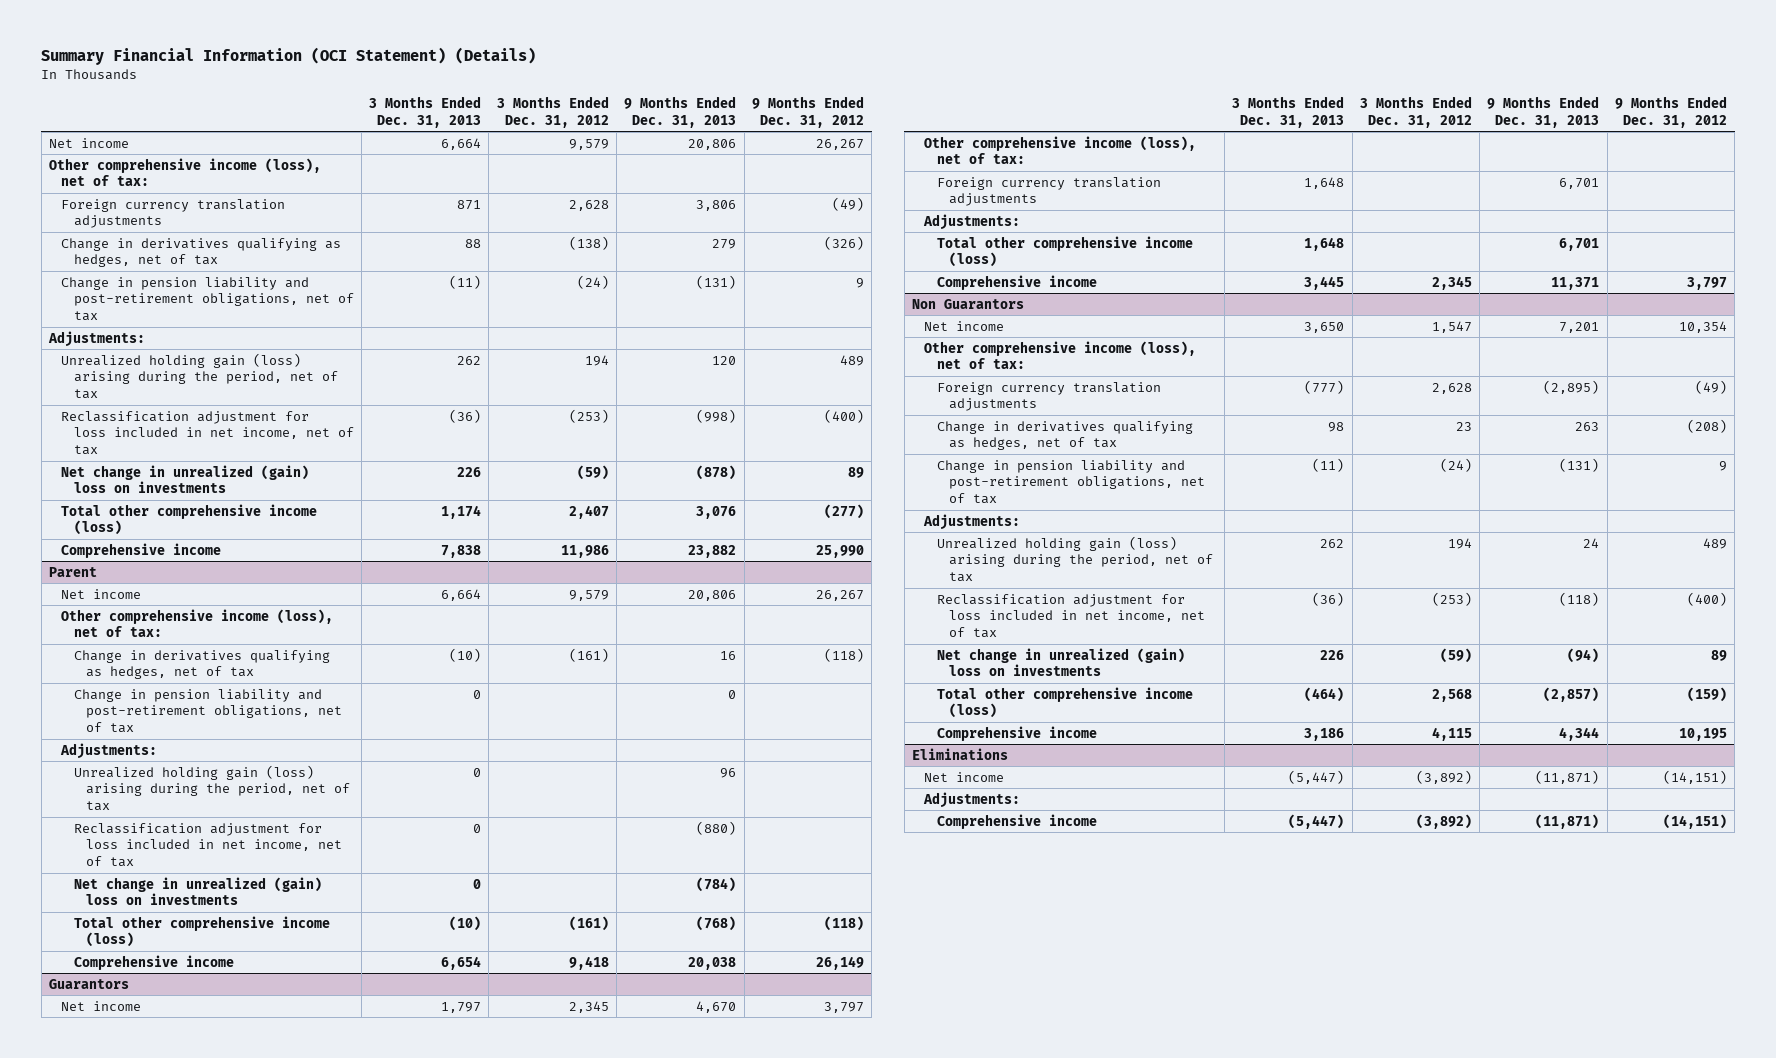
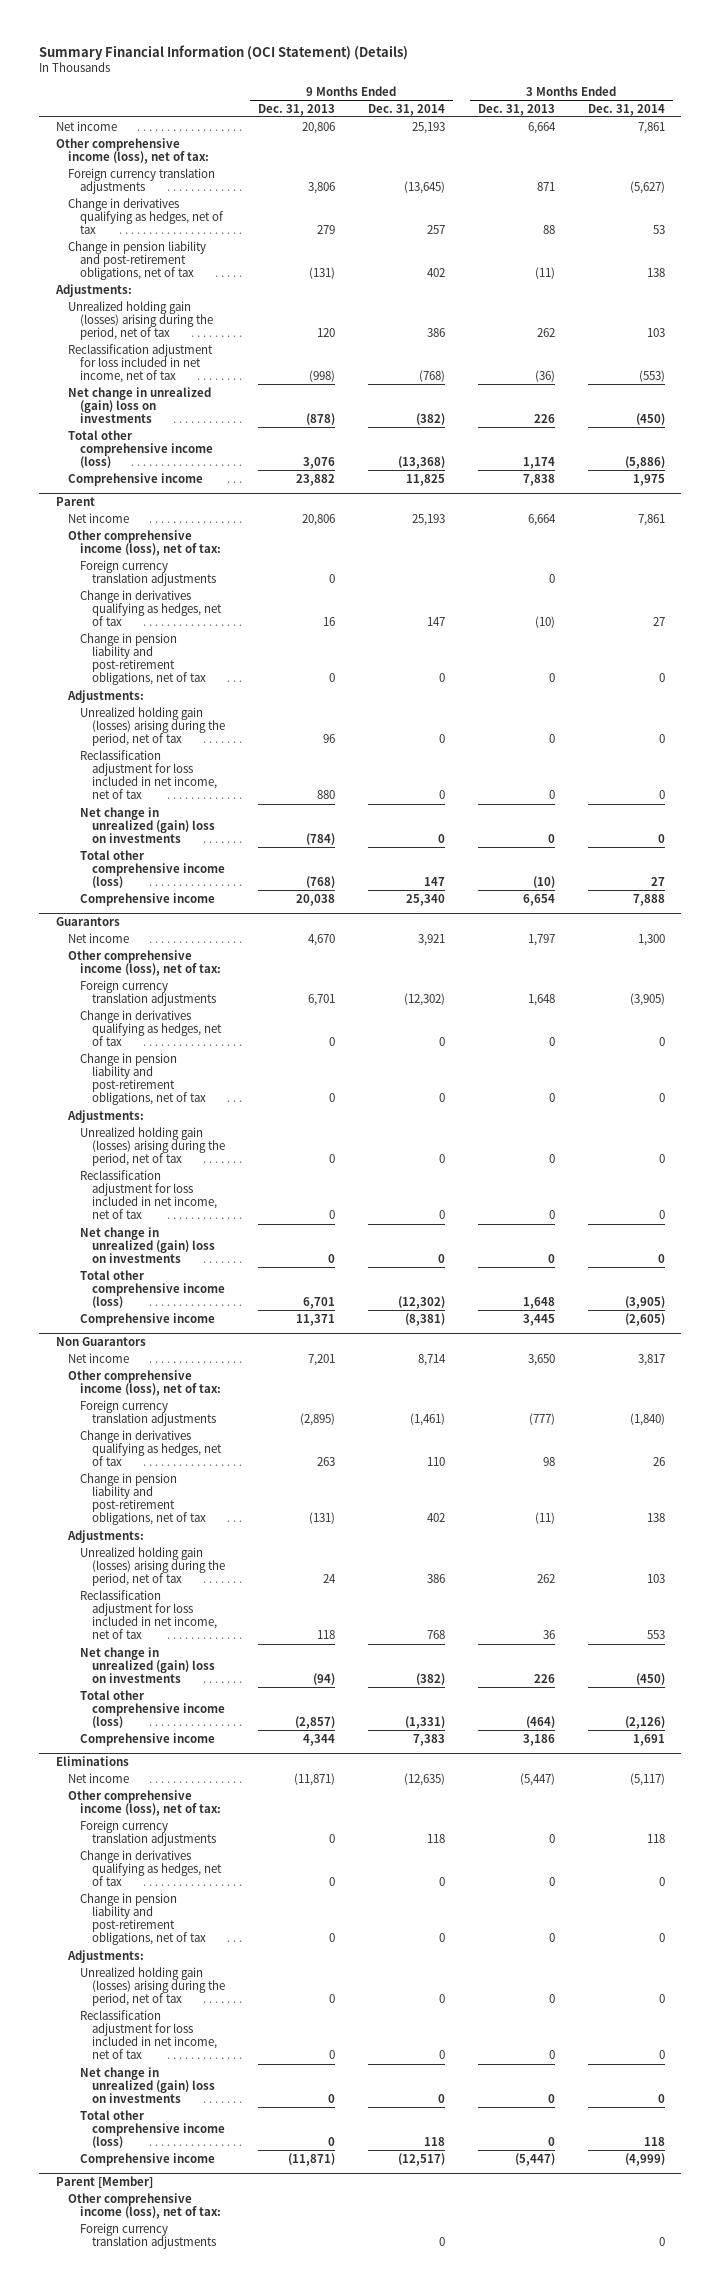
[496,95,609,128] 3 Months Ended Dec. 31, 2012 -> none
[751,95,864,128] 9 Months Ended Dec. 31, 2012 -> none
none -> [367,103,445,116] Dec. 31, 2014
none -> [587,103,665,116] Dec. 31, 2014
[61,352,338,399] Unrealized holding gain (loss) arising during the period, net of tax -> [67,300,213,341] Unrealized holding gain (losses) arising during the period, net of tax
none -> [79,559,217,586] Foreign currency translation adjustments
[73,764,350,811] Unrealized holding gain (loss) arising during the period, net of tax -> [79,706,226,747] Unrealized holding gain (losses) arising during the period, net of tax
[696,820,737,835] (880) -> [316,790,335,800] 880
none -> [79,1009,223,1047] Change in derivatives qualifying as hedges, net of tax
none -> [79,1052,207,1106] Change in pension liability and post-retirement obligations, net of tax
none -> [79,1126,226,1167] Unrealized holding gain (losses) arising during the period, net of tax
none -> [79,1169,218,1220] Reclassification adjustment for loss included in net income, net of tax
none -> [79,1226,216,1264] Net change in unrealized (gain) loss on investments
[936,535,1214,582] Unrealized holding gain (loss) arising during the period, net of tax -> [79,1546,226,1587] Unrealized holding gain (losses) arising during the period, net of tax
[1312,591,1345,606] (36) -> [542,1630,555,1640] 36
[1559,591,1600,606] (118) -> [316,1630,335,1640] 118
none -> [67,1789,221,1816] Other comprehensive income (loss), net of tax:
none -> [79,1819,217,1846] Foreign currency translation adjustments
none -> [79,1849,223,1887] Change in derivatives qualifying as hedges, net of tax
none -> [79,1892,207,1946] Change in pension liability and post-retirement obligations, net of tax
none -> [79,1966,226,2007] Unrealized holding gain (losses) arising during the period, net of tax
none -> [79,2009,218,2060] Reclassification adjustment for loss included in net income, net of tax
none -> [79,2066,216,2104] Net change in unrealized (gain) loss on investments
none -> [79,2109,226,2149] Total other comprehensive income (loss)
none -> [55,2176,153,2189] Parent [Member]
none -> [67,2192,221,2219] Other comprehensive income (loss), net of tax:
none -> [79,2222,217,2249] Foreign currency translation adjustments

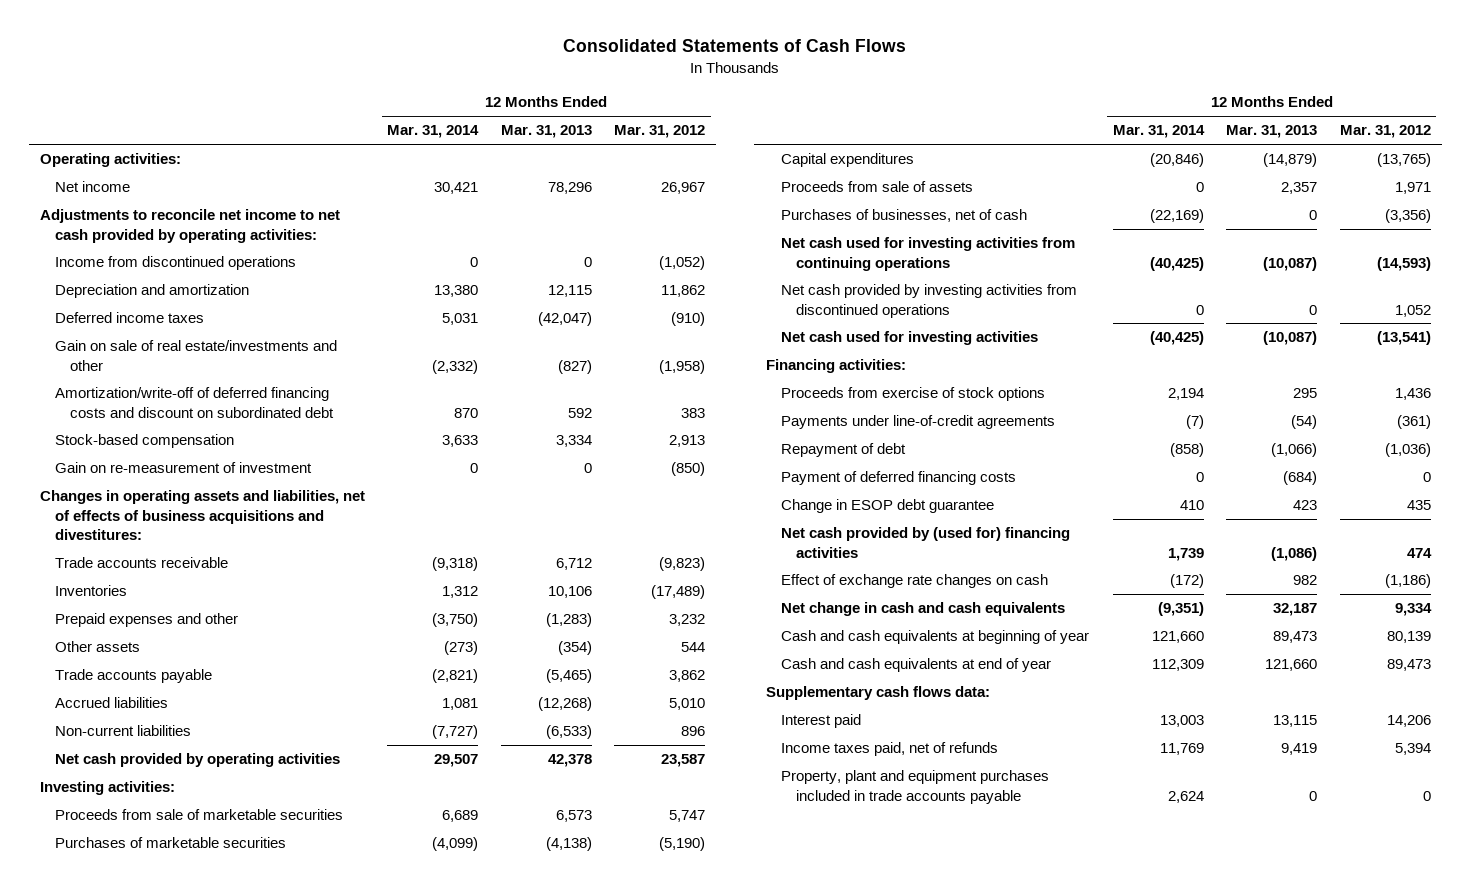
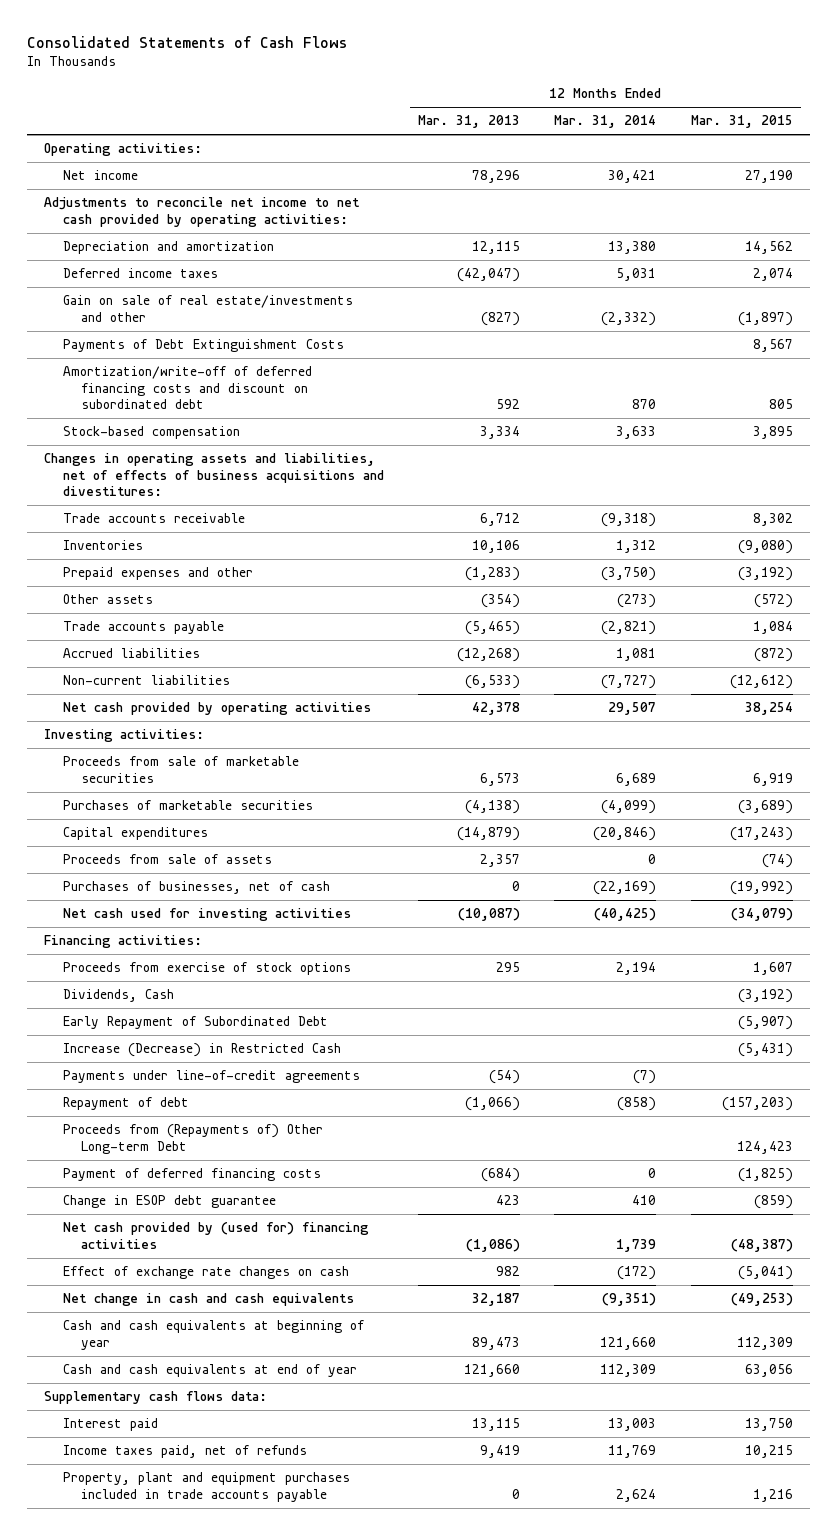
[614,125,706,139] Mar. 31, 2012 -> none
none -> [690,115,793,129] Mar. 31, 2015
[55,256,297,271] Income from discontinued operations -> none
none -> [62,339,344,353] Payments of Debt Extinguishment Costs
[55,462,313,474] Gain on re-measurement of investment -> none
[780,237,1075,271] Net cash used for investing activities from continuing operations -> none
[780,284,1077,318] Net cash provided by investing activities from discontinued operations -> none
none -> [62,989,174,1003] Dividends, Cash
none -> [62,1016,328,1030] Early Repayment of Subordinated Debt
none -> [62,1043,341,1058] Increase (Decrease) in Restricted Cash
none -> [62,1124,323,1154] Proceeds from (Repayments of) Other Long-term Debt

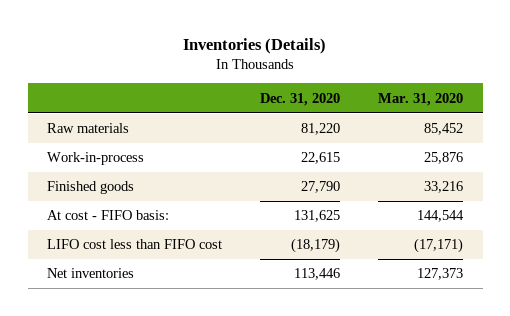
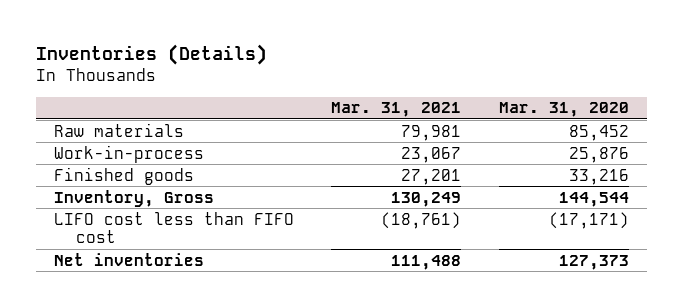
[260,92,341,106] Dec. 31, 2020 -> none
none -> [331,102,462,118] Mar. 31, 2021
[46,210,169,221] At cost - FIFO basis: -> [54,189,215,207] Inventory, Gross

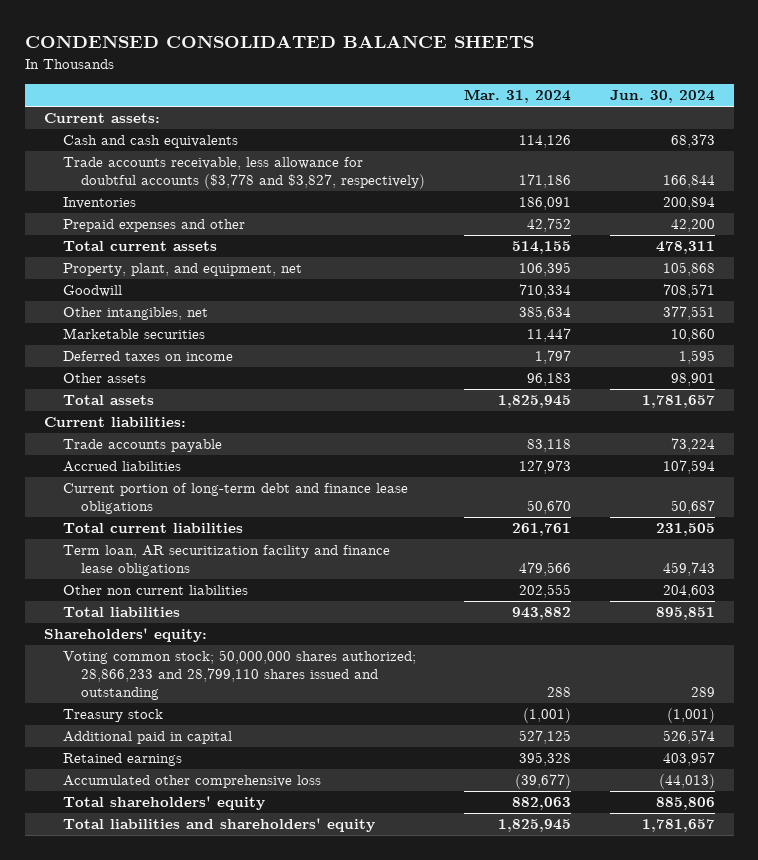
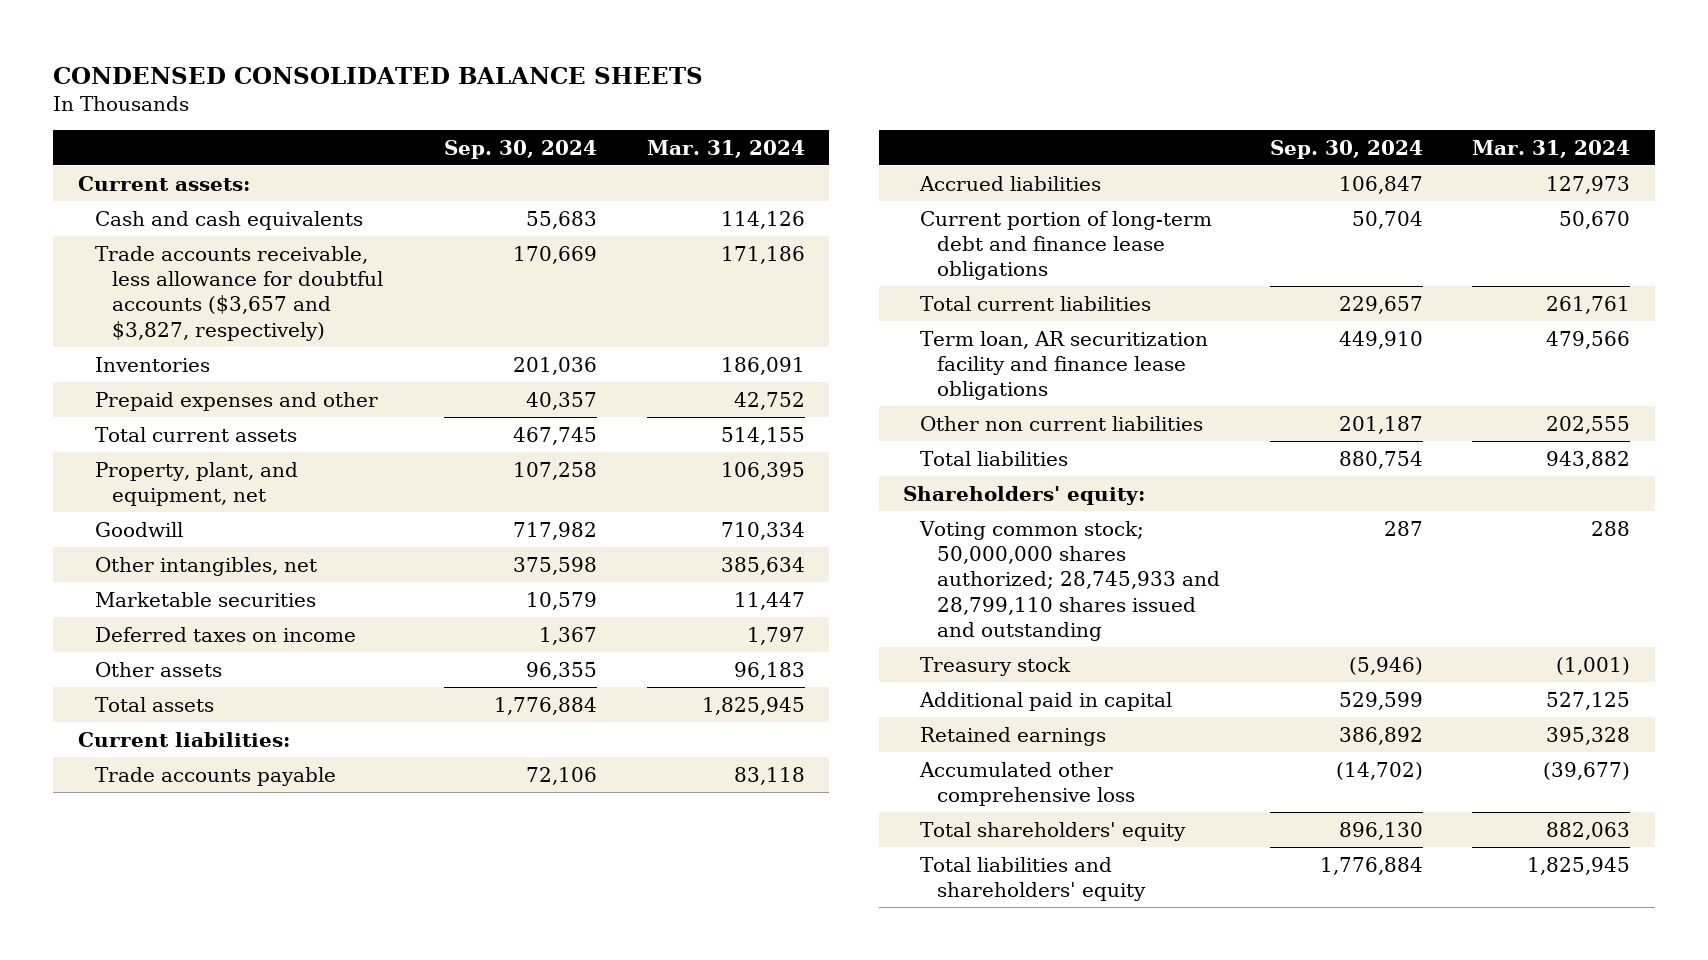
[609,90,715,104] Jun. 30, 2024 -> none
none -> [444,139,598,159] Sep. 30, 2024
[62,157,426,190] Trade accounts receivable, less allowance for doubtful accounts ($3,778 and $3,827, respectively) -> [94,245,383,341] Trade accounts receivable, less allowance for doubtful accounts ($3,657 and $3,827, respectively)
[62,650,416,700] Voting common stock; 50,000,000 shares authorized; 28,866,233 and 28,799,110 shares issued and outstanding -> [919,520,1221,641] Voting common stock; 50,000,000 shares authorized; 28,745,933 and 28,799,110 shares issued and outstanding

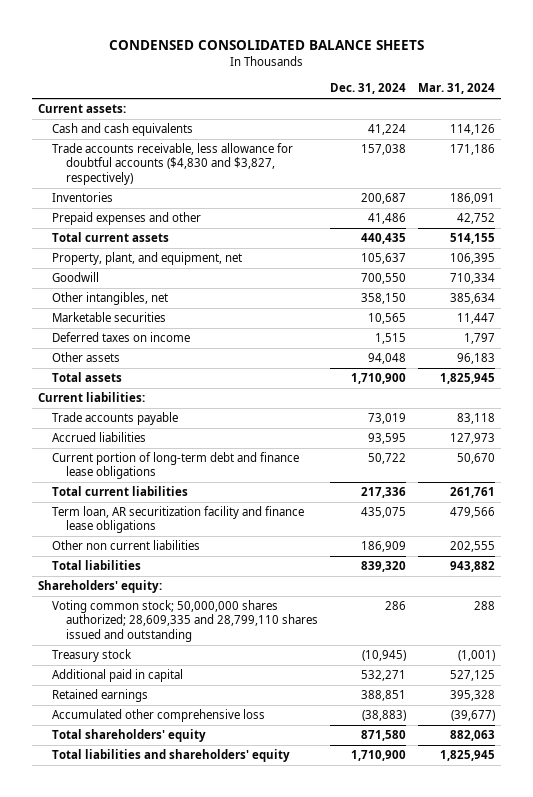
[444,139,598,159] Sep. 30, 2024 -> none
none -> [329,83,406,95] Dec. 31, 2024
[94,245,383,341] Trade accounts receivable, less allowance for doubtful accounts ($3,657 and $3,827, respectively) -> [51,143,293,185] Trade accounts receivable, less allowance for doubtful accounts ($4,830 and $3,827, respectively)
[919,520,1221,641] Voting common stock; 50,000,000 shares authorized; 28,745,933 and 28,799,110 shares issued and outstanding -> [51,600,318,642] Voting common stock; 50,000,000 shares authorized; 28,609,335 and 28,799,110 shares issued and outstanding

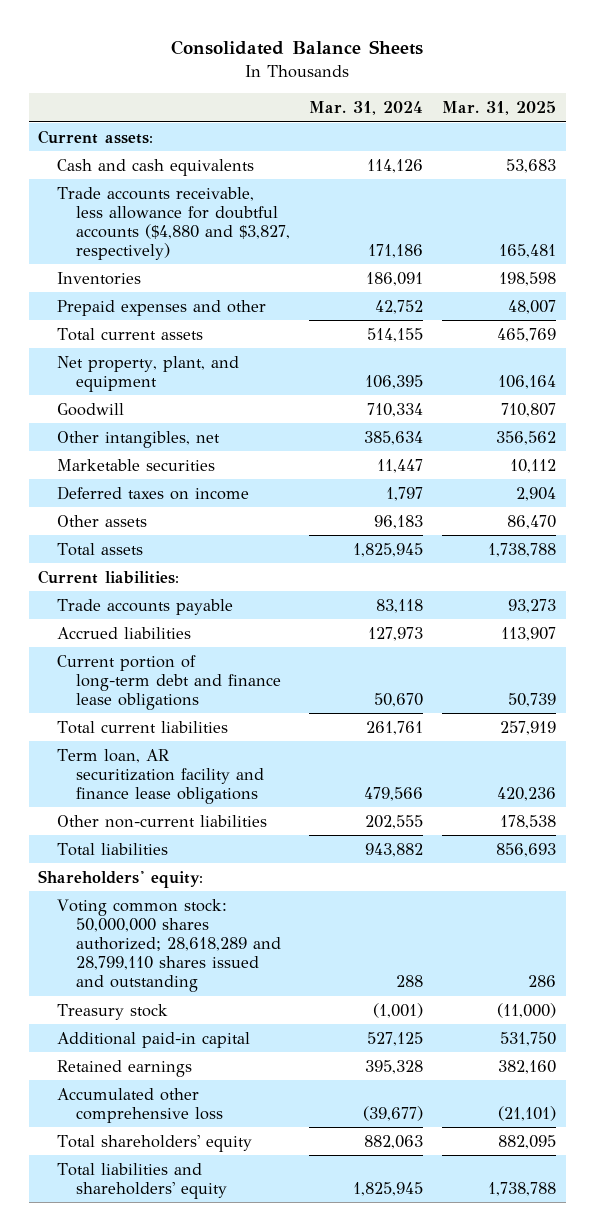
[108,40,424,51] CONDENSED CONSOLIDATED BALANCE SHEETS -> [171,40,424,56] Consolidated Balance Sheets
[329,83,406,95] Dec. 31, 2024 -> none
none -> [441,101,556,116] Mar. 31, 2025
[51,143,293,185] Trade accounts receivable, less allowance for doubtful accounts ($4,830 and $3,827, respectively) -> [57,186,290,260] Trade accounts receivable, less allowance for doubtful accounts ($4,880 and $3,827, respectively)
[51,252,242,266] Property, plant, and equipment, net -> [57,355,240,392] Net property, plant, and equipment
[51,540,200,551] Other non current liabilities -> [57,814,268,828] Other non-current liabilities
[51,600,318,642] Voting common stock; 50,000,000 shares authorized; 28,609,335 and 28,799,110 shares issued and outstanding -> [57,898,281,992] Voting common stock: 50,000,000 shares authorized; 28,618,289 and 28,799,110 shares issued and outstanding
[51,669,183,683] Additional paid in capital -> [57,1031,251,1048] Additional paid-in capital

